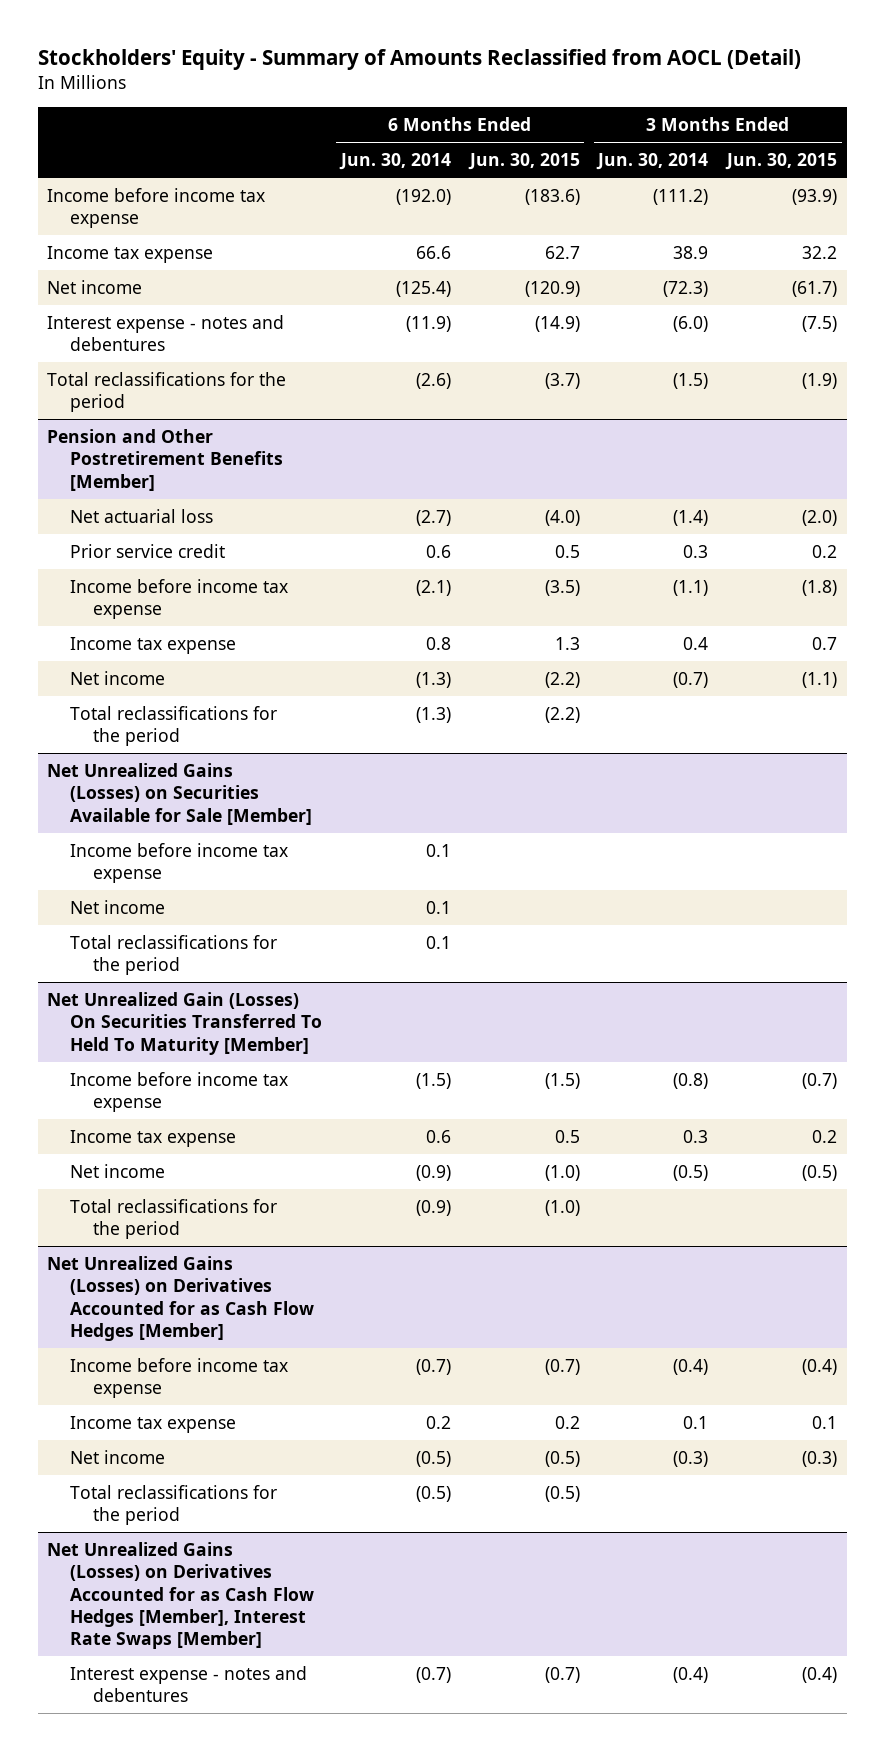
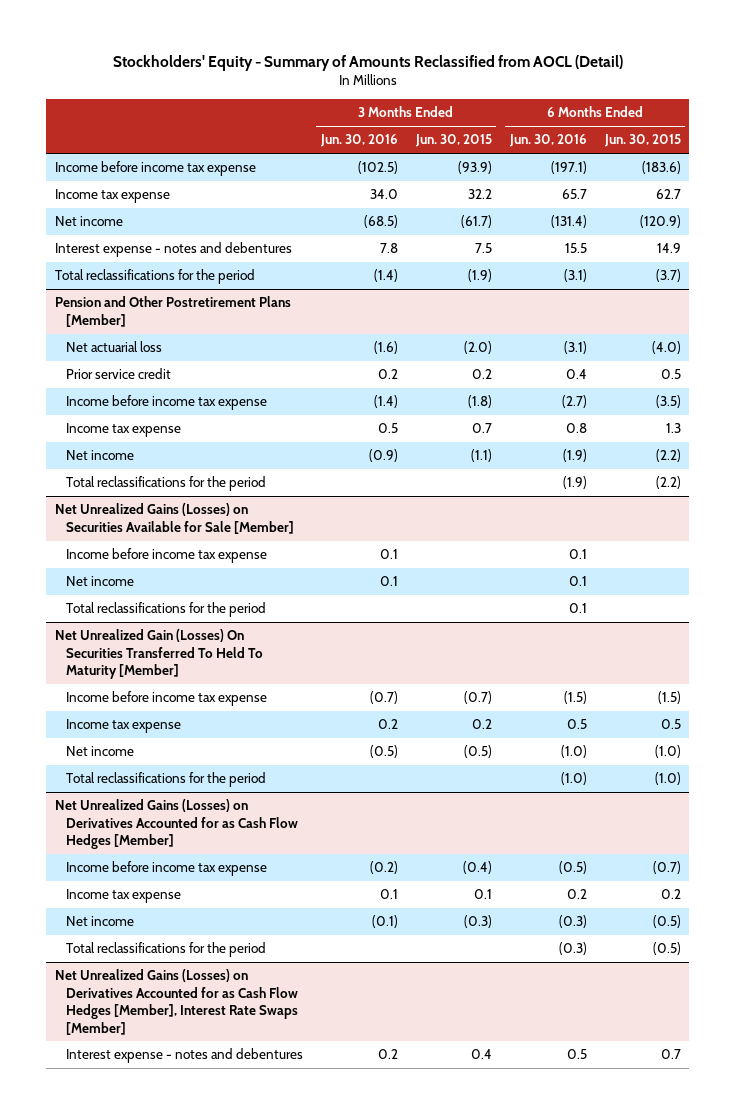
[338,153,451,171] Jun. 30, 2014 -> none
[596,153,709,171] Jun. 30, 2014 -> none
none -> [319,134,398,148] Jun. 30, 2016
none -> [508,134,587,148] Jun. 30, 2016
[534,315,580,332] (14.9) -> [656,243,681,254] 14.9
[802,315,838,332] (7.5) -> [474,243,492,254] 7.5
[47,428,284,491] Pension and Other Postretirement Benefits [Member] -> [54,296,291,327] Pension and Other Postretirement Plans [Member]
[544,1666,580,1683] (0.7) -> [660,1049,681,1060] 0.7
[802,1666,838,1683] (0.4) -> [470,1049,492,1060] 0.4

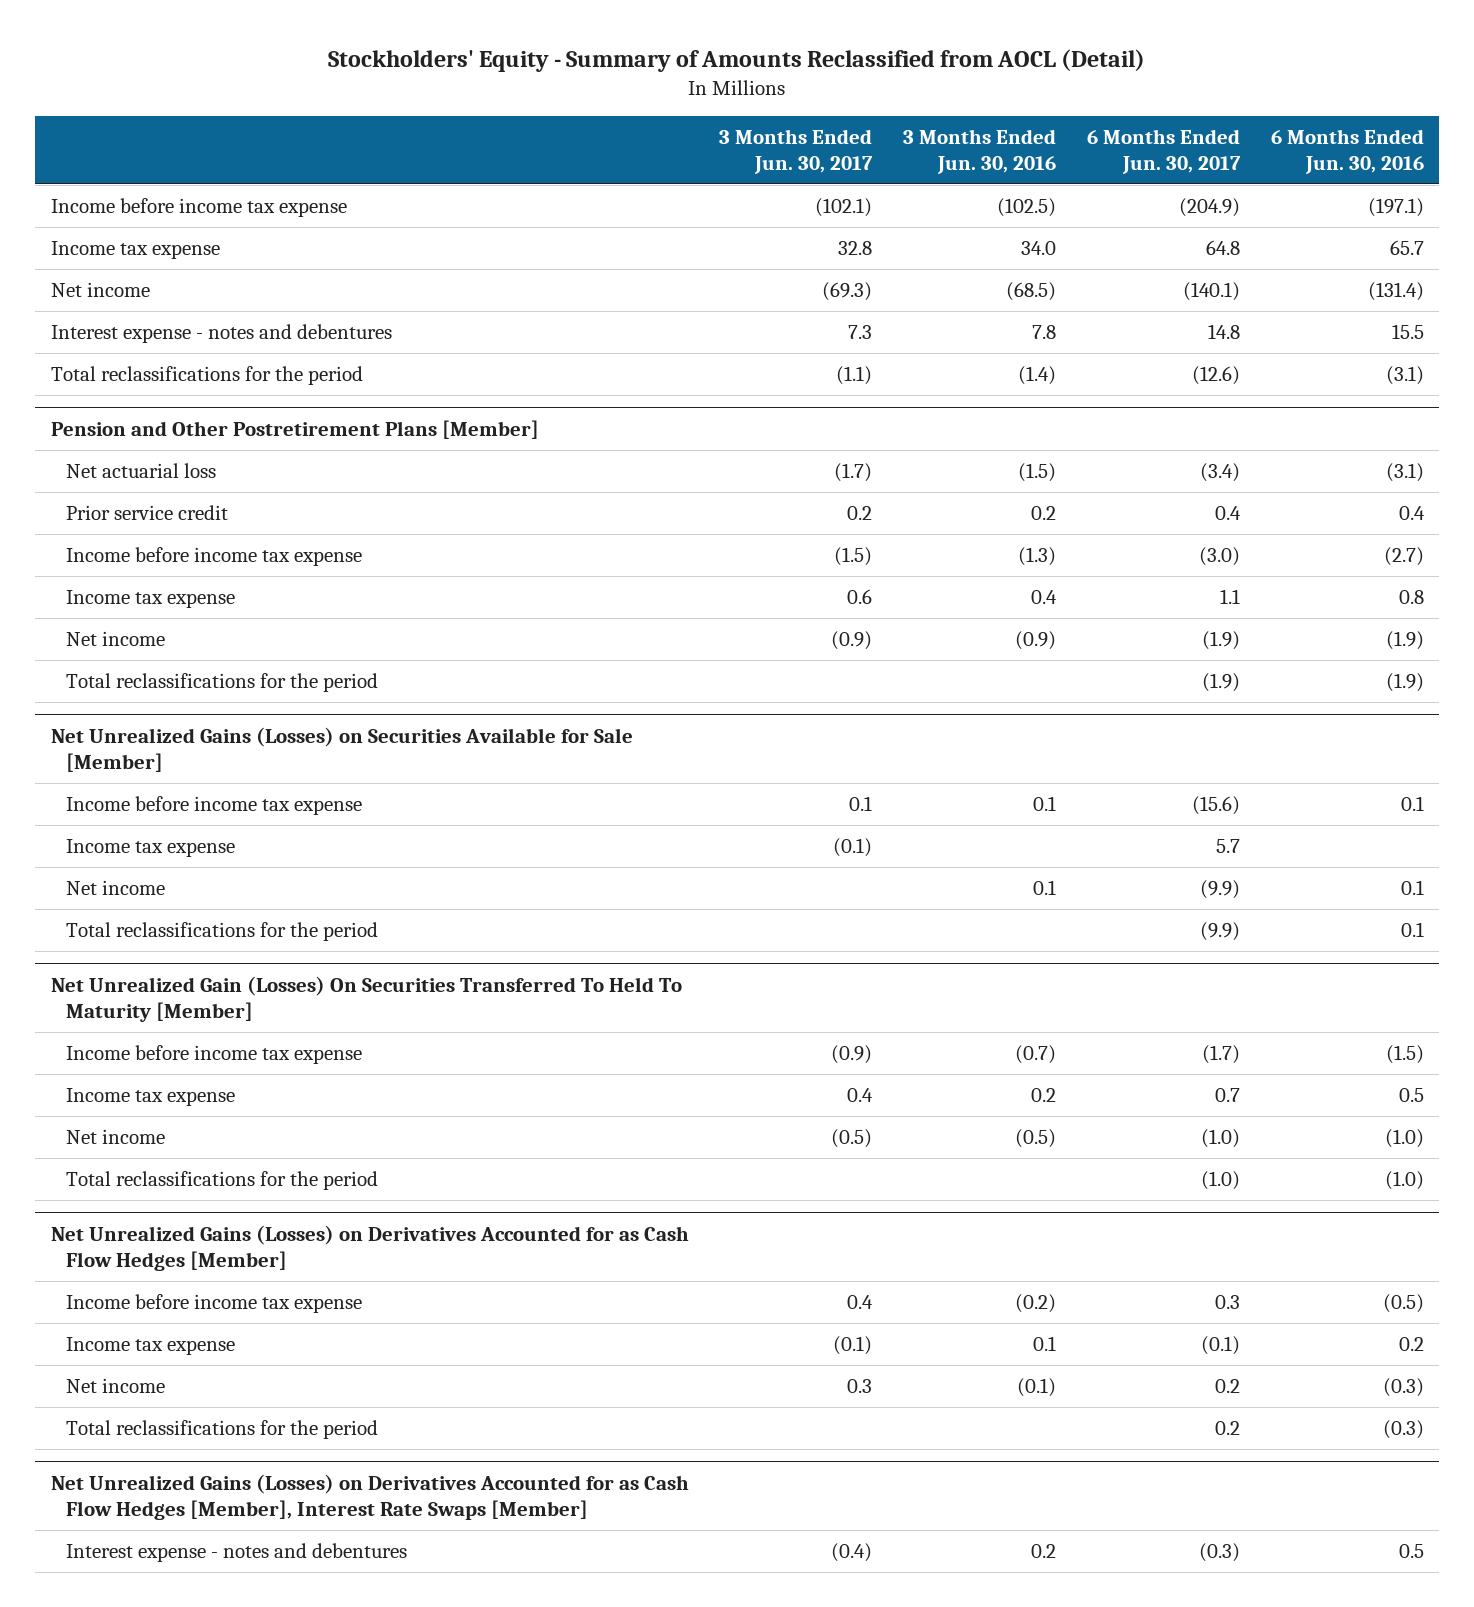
[414,134,492,148] Jun. 30, 2015 -> none
[603,134,681,148] Jun. 30, 2015 -> none
none -> [719,128,874,174] 3 Months Ended Jun. 30, 2017
none -> [1086,128,1241,174] 6 Months Ended Jun. 30, 2017
[373,341,398,355] (1.6) -> [1018,463,1057,483] (1.5)
[373,395,398,409] (1.4) -> [1018,547,1057,567] (1.3)
[377,423,398,434] 0.5 -> [1031,590,1058,605] 0.4
none -> [65,839,235,858] Income tax expense

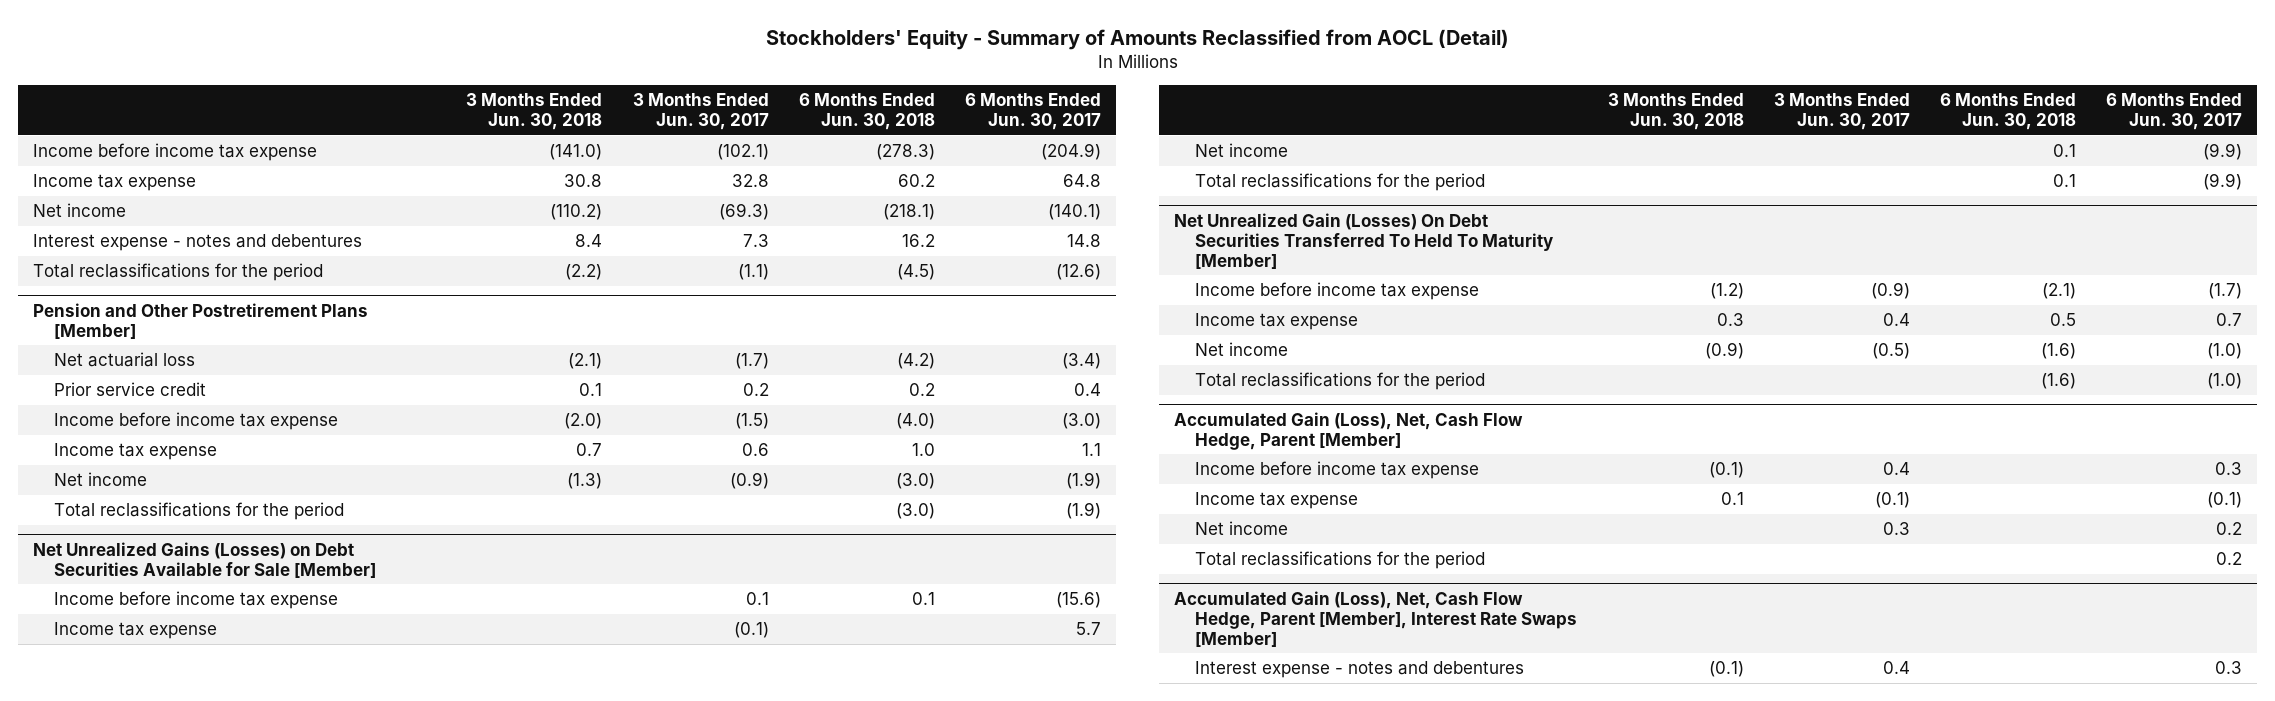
[903,128,1057,174] 3 Months Ended Jun. 30, 2016 -> none
[1270,128,1424,174] 6 Months Ended Jun. 30, 2016 -> none
none -> [466,93,603,131] 3 Months Ended Jun. 30, 2018
none -> [798,93,935,131] 6 Months Ended Jun. 30, 2018
[50,727,633,772] Net Unrealized Gains (Losses) on Securities Available for Sale [Member] -> [33,542,377,578] Net Unrealized Gains (Losses) on Debt Securities Available for Sale [Member]
[50,976,682,1022] Net Unrealized Gain (Losses) On Securities Transferred To Held To Maturity [Member] -> [1174,213,1554,269] Net Unrealized Gain (Losses) On Debt Securities Transferred To Held To Maturity [Member]
[50,1225,689,1271] Net Unrealized Gains (Losses) on Derivatives Accounted for as Cash Flow Hedges [Member] -> none
none -> [1174,412,1524,450] Accumulated Gain (Loss), Net, Cash Flow Hedge, Parent [Member]
[50,1474,689,1520] Net Unrealized Gains (Losses) on Derivatives Accounted for as Cash Flow Hedges [Member], Interest Rate Swaps [Member] -> none
none -> [1174,591,1578,647] Accumulated Gain (Loss), Net, Cash Flow Hedge, Parent [Member], Interest Rate Swaps [Member]
[831,1543,873,1563] (0.4) -> [1882,661,1910,675] 0.4
[1198,1543,1240,1563] (0.3) -> [2215,661,2243,675] 0.3

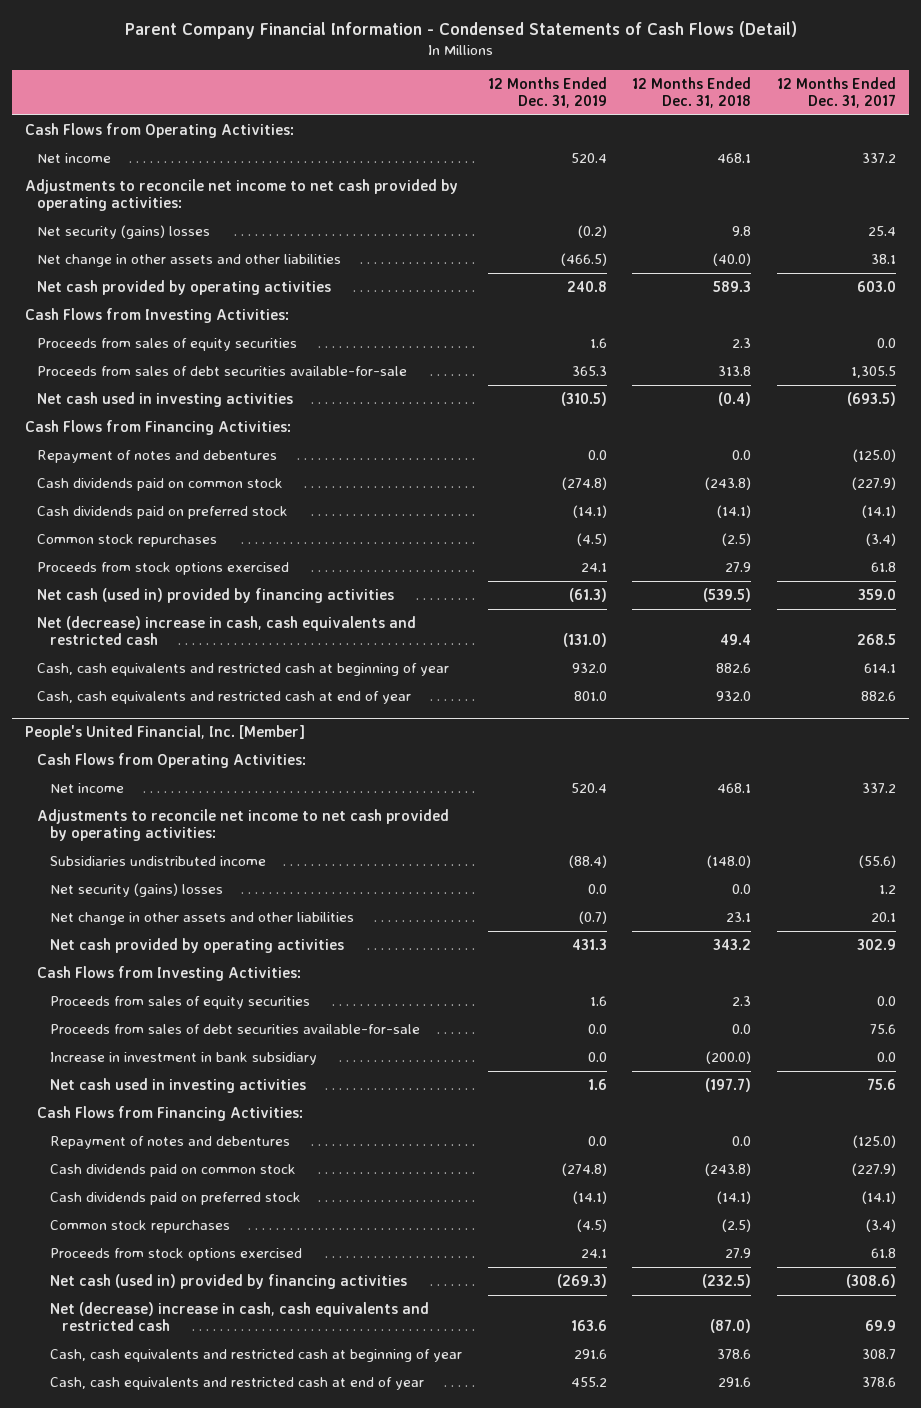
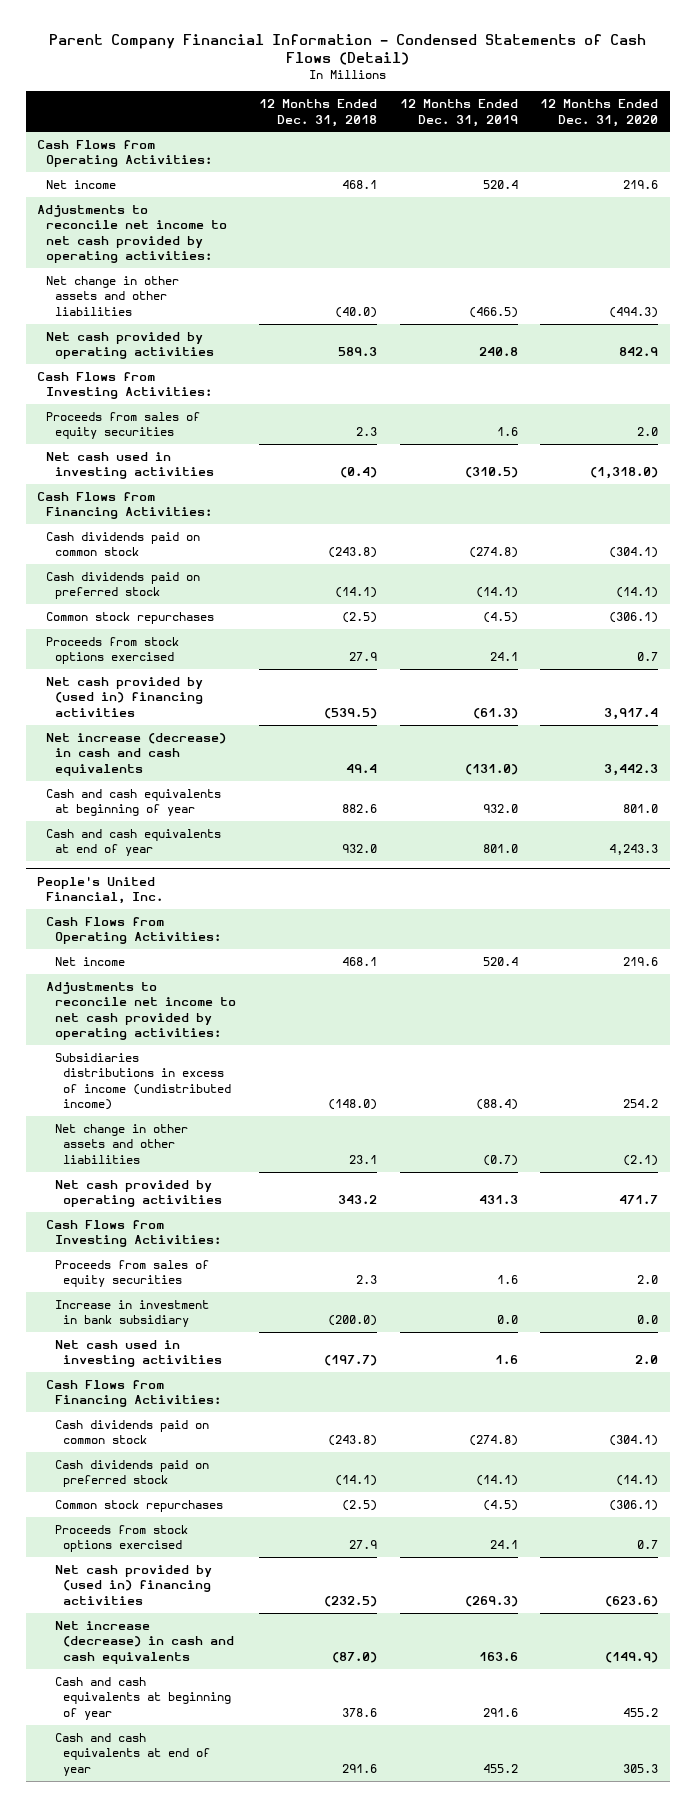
[777,76,897,108] 12 Months Ended Dec. 31, 2017 -> none
none -> [540,99,659,127] 12 Months Ended Dec. 31, 2020
[37,224,211,239] Net security (gains) losses -> none
[37,365,408,376] Proceeds from sales of debt securities available-for-sale -> none
[37,449,278,463] Repayment of notes and debentures -> none
[37,587,395,603] Net cash (used in) provided by financing activities -> [46,676,204,717] Net cash provided by (used in) financing activities
[37,615,417,645] Net (decrease) increase in cash, cash equivalents and restricted cash -> [46,732,227,776] Net increase (decrease) in cash and cash equivalents
[37,662,450,676] Cash, cash equivalents and restricted cash at beginning of year -> [46,788,222,817] Cash and cash equivalents at beginning of year
[37,690,412,704] Cash, cash equivalents and restricted cash at end of year -> [46,828,222,857] Cash and cash equivalents at end of year
[24,725,305,741] People's United Financial, Inc. [Member] -> [37,875,164,905] People's United Financial, Inc.
[49,882,223,897] Net security (gains) losses -> none
[49,855,266,866] Subsidiaries undistributed income -> [54,1052,232,1111] Subsidiaries distributions in excess of income (undistributed income)
[49,1023,420,1034] Proceeds from sales of debt securities available-for-sale -> none
[49,1135,290,1149] Repayment of notes and debentures -> none
[49,1273,407,1289] Net cash (used in) provided by financing activities -> [54,1564,212,1605] Net cash provided by (used in) financing activities
[49,1301,429,1331] Net (decrease) increase in cash, cash equivalents and restricted cash -> [54,1620,235,1664] Net increase (decrease) in cash and cash equivalents
[49,1348,462,1362] Cash, cash equivalents and restricted cash at beginning of year -> [54,1676,232,1720] Cash and cash equivalents at beginning of year
[49,1376,424,1390] Cash, cash equivalents and restricted cash at end of year -> [54,1732,211,1776] Cash and cash equivalents at end of year

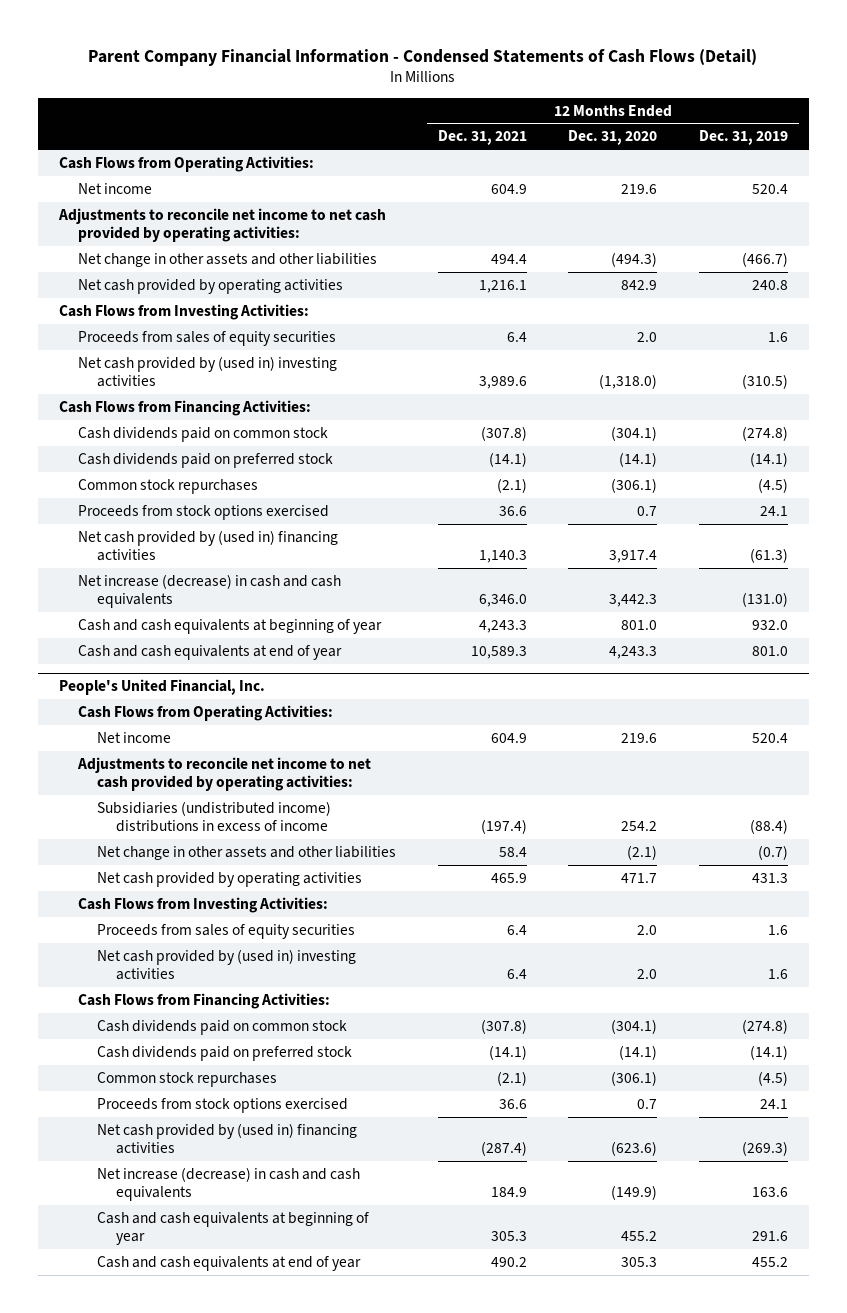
[258,99,377,127] 12 Months Ended Dec. 31, 2018 -> none
none -> [437,130,527,146] Dec. 31, 2021
[468,306,518,318] (466.5) -> [742,251,789,267] (466.7)
[46,451,214,480] Net cash used in investing activities -> [77,355,337,388] Net cash provided by (used in) investing activities
[54,1052,232,1111] Subsidiaries distributions in excess of income (undistributed income) -> [97,800,332,833] Subsidiaries (undistributed income) distributions in excess of income
[54,1299,209,1328] Increase in investment in bank subsidiary -> none
[54,1339,223,1368] Net cash used in investing activities -> [97,948,357,981] Net cash provided by (used in) investing activities

